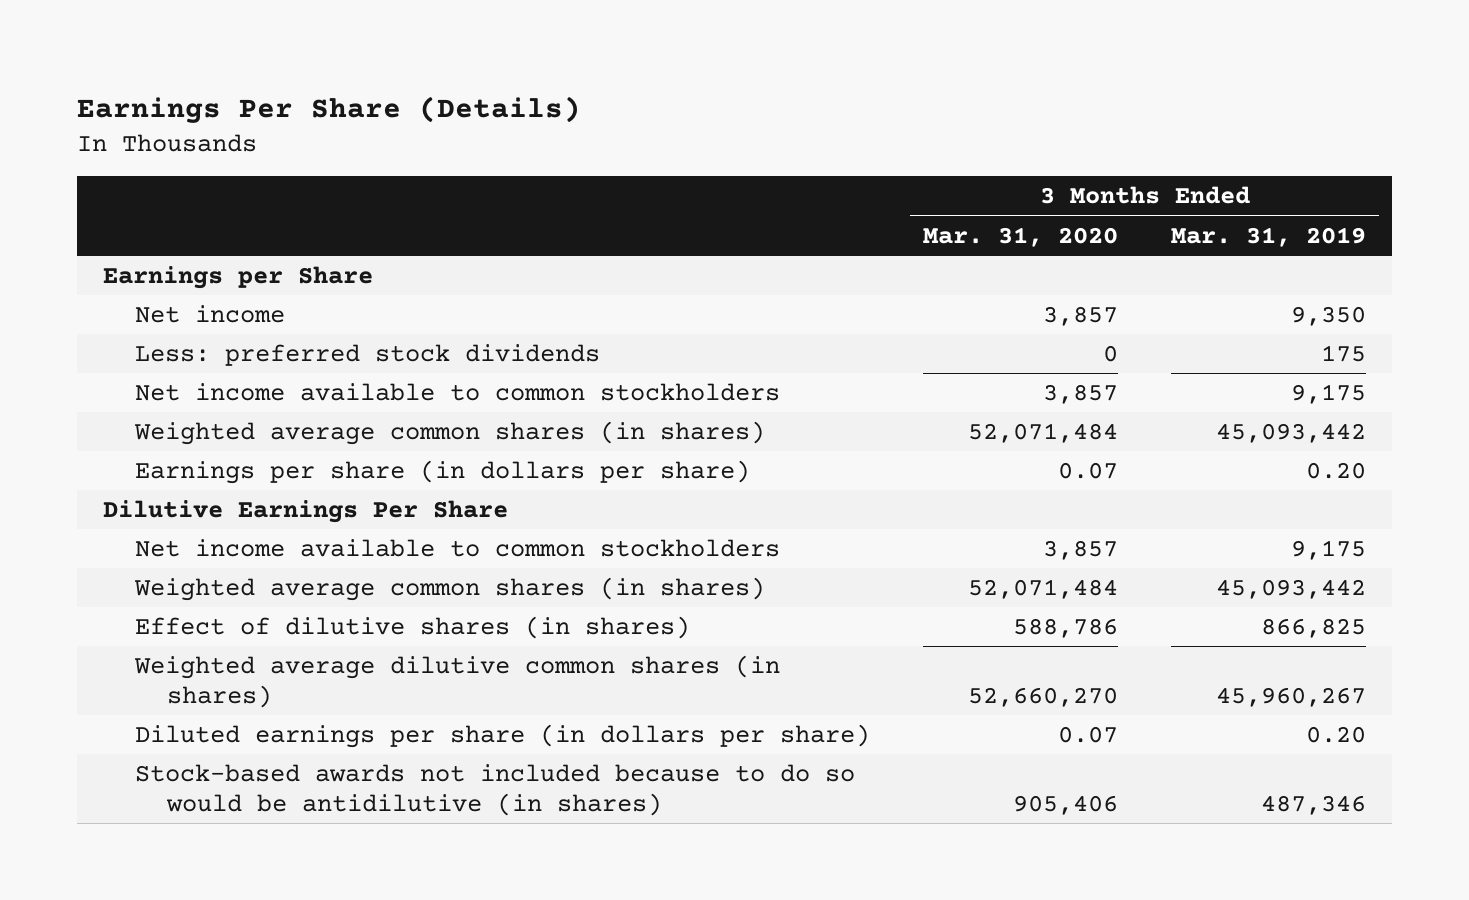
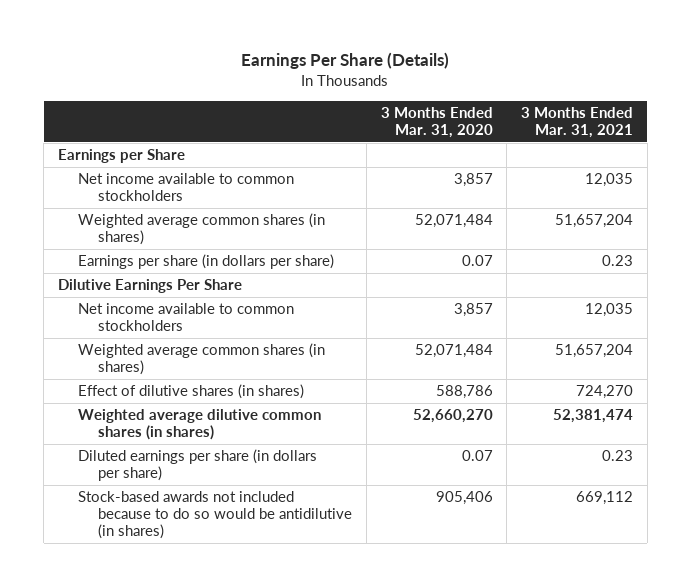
[1170,226,1366,247] Mar. 31, 2019 -> none
none -> [520,107,633,138] 3 Months Ended Mar. 31, 2021
[135,305,286,324] Net income -> none
[135,344,601,367] Less: preferred stock dividends -> none

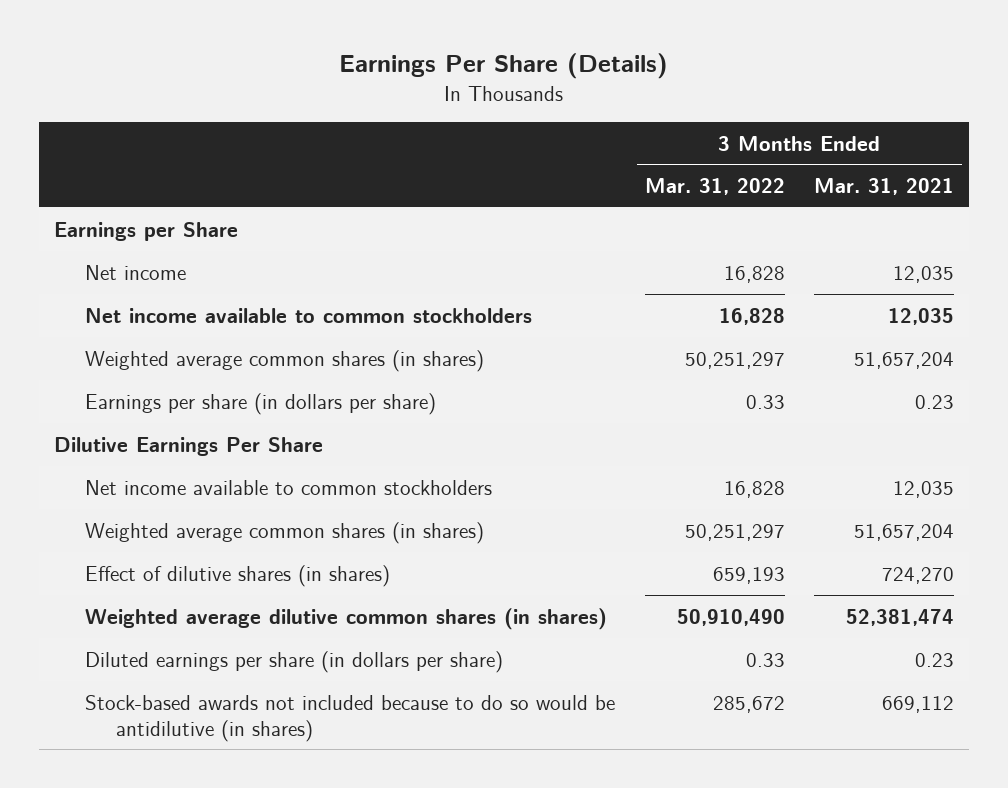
[380,107,493,138] 3 Months Ended Mar. 31, 2020 -> none
none -> [644,178,785,196] Mar. 31, 2022
none -> [85,264,187,280] Net income

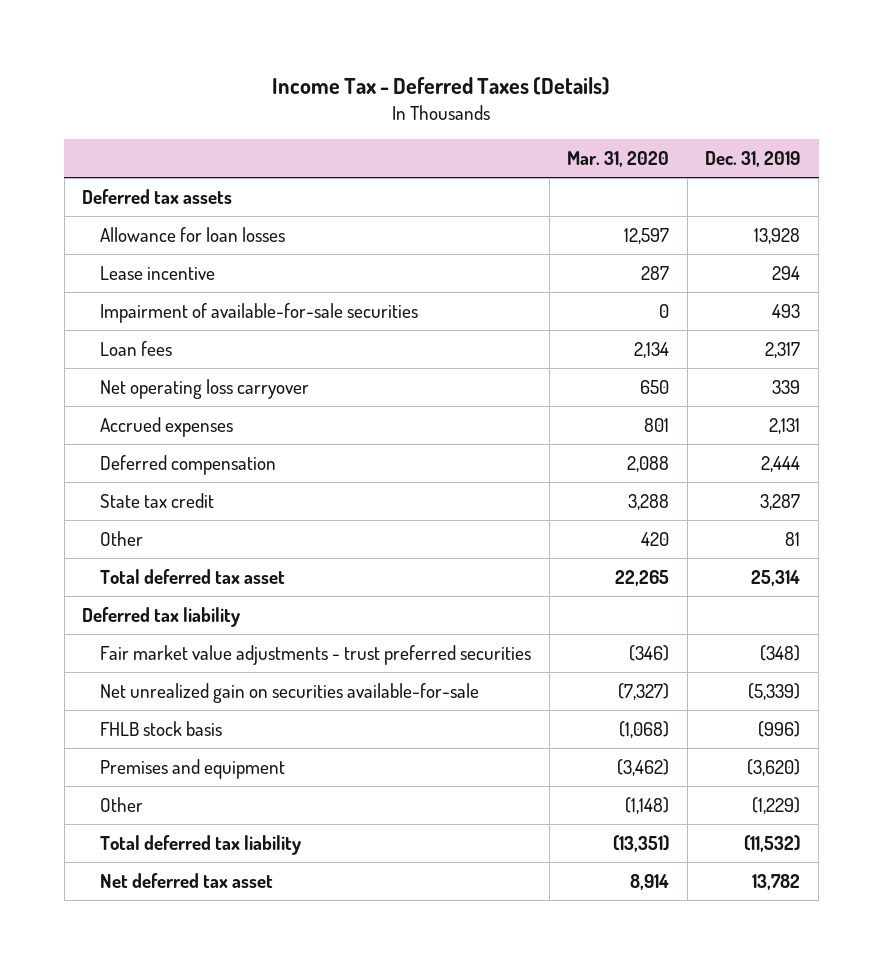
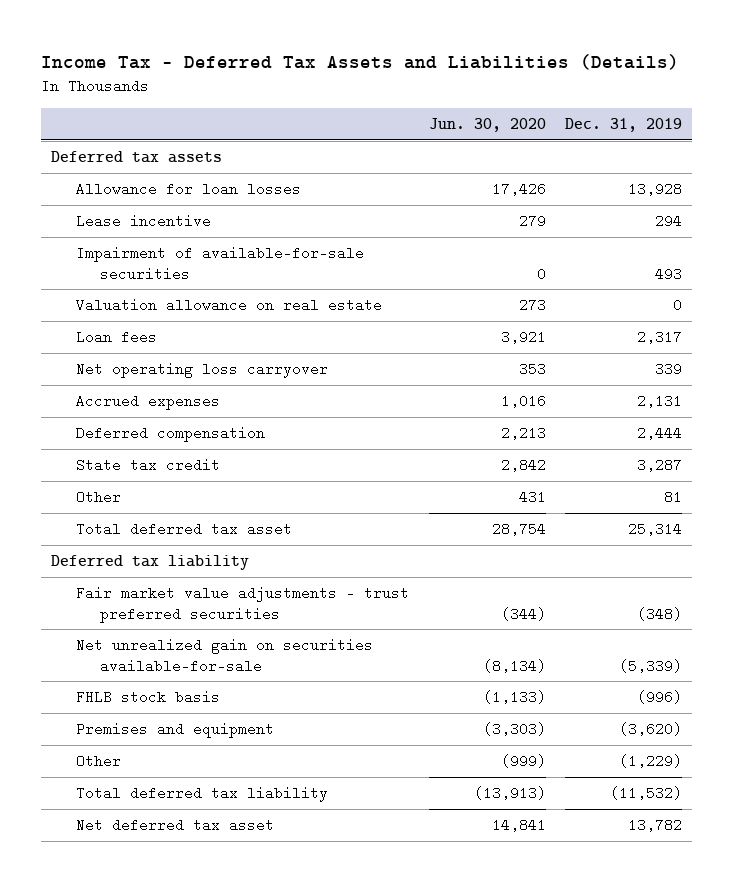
[272,76,611,95] Income Tax - Deferred Taxes (Details) -> [41,53,680,70] Income Tax - Deferred Tax Assets and Liabilities (Details)
[567,151,670,168] Mar. 31, 2020 -> none
none -> [428,117,546,132] Jun. 30, 2020
none -> [75,298,382,313] Valuation allowance on real estate

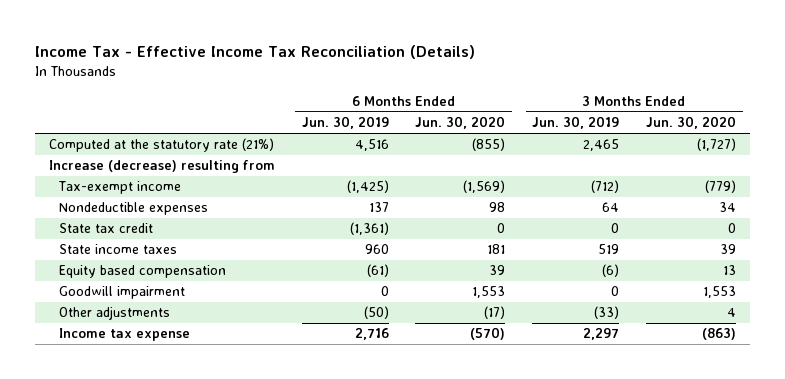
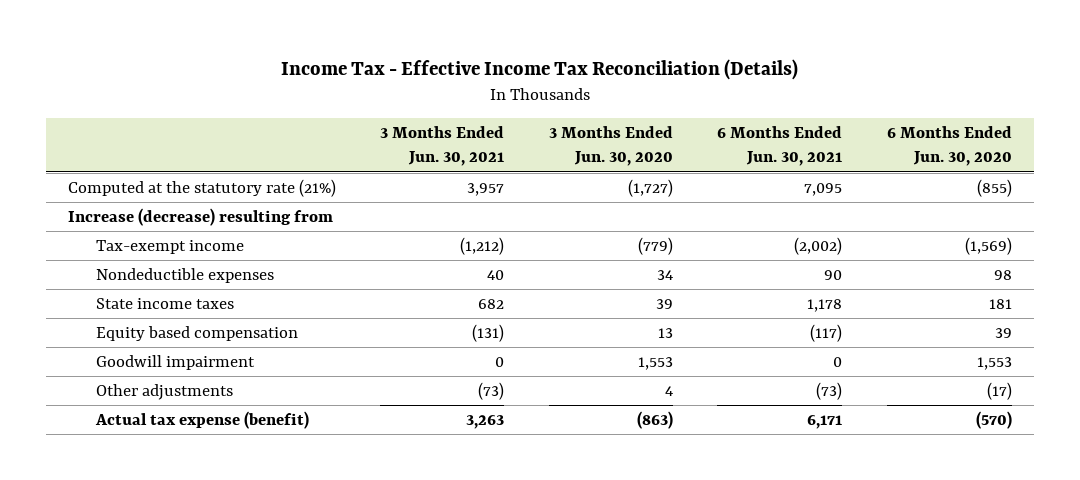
[301,116,389,130] Jun. 30, 2019 -> none
[532,116,620,130] Jun. 30, 2019 -> none
none -> [380,126,505,167] 3 Months Ended Jun. 30, 2021
none -> [717,126,843,167] 6 Months Ended Jun. 30, 2021
[58,223,153,234] State tax credit -> none
[58,328,190,342] Income tax expense -> [94,410,309,429] Actual tax expense (benefit)

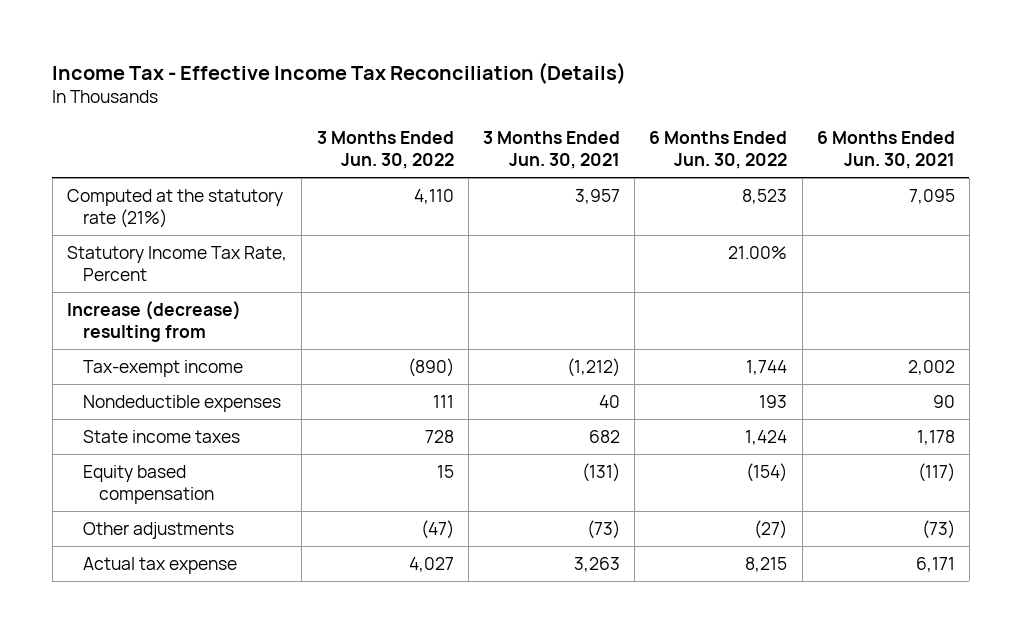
[548,126,673,167] 3 Months Ended Jun. 30, 2020 -> none
[886,126,1012,167] 6 Months Ended Jun. 30, 2020 -> none
none -> [316,131,454,170] 3 Months Ended Jun. 30, 2022
none -> [649,131,788,170] 6 Months Ended Jun. 30, 2022
none -> [67,245,288,281] Statutory Income Tax Rate, Percent
[794,236,843,255] (2,002) -> [907,359,955,375] 2,002
[95,354,255,370] Goodwill impairment -> none
[94,410,309,429] Actual tax expense (benefit) -> [83,556,238,574] Actual tax expense

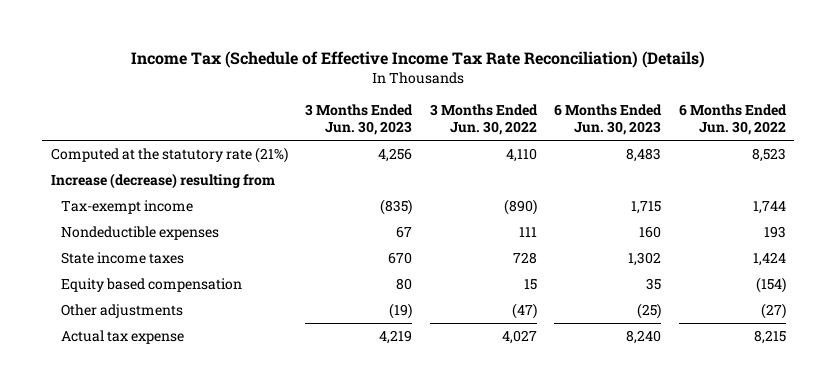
[52,61,627,84] Income Tax - Effective Income Tax Reconciliation (Details) -> [131,50,706,68] Income Tax (Schedule of Effective Income Tax Rate Reconciliation) (Details)
[482,131,620,170] 3 Months Ended Jun. 30, 2021 -> none
[816,131,955,170] 6 Months Ended Jun. 30, 2021 -> none
none -> [305,104,414,135] 3 Months Ended Jun. 30, 2023
none -> [554,104,663,135] 6 Months Ended Jun. 30, 2023
[67,245,288,281] Statutory Income Tax Rate, Percent -> none

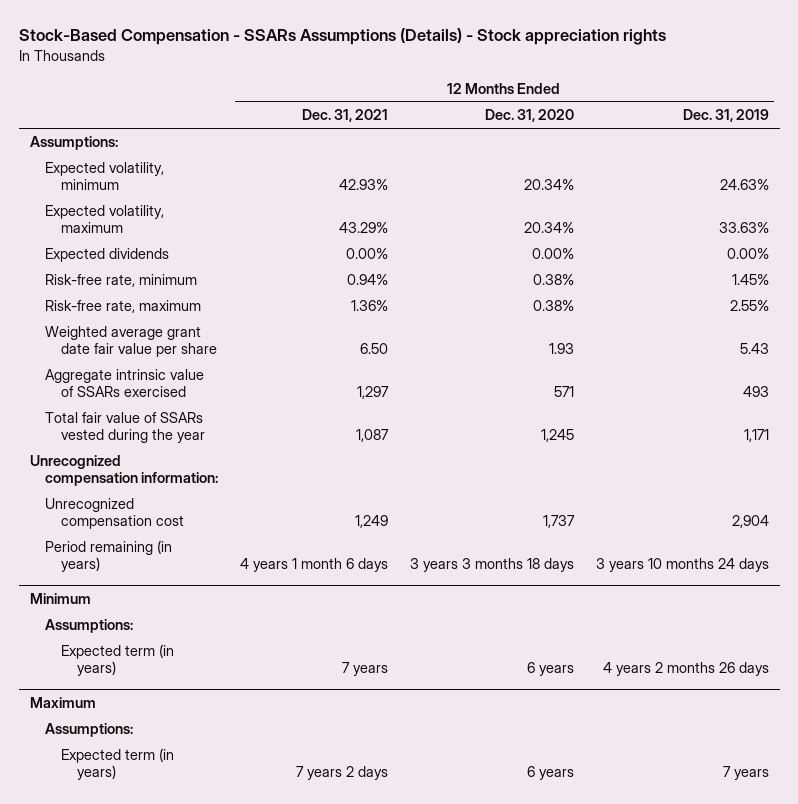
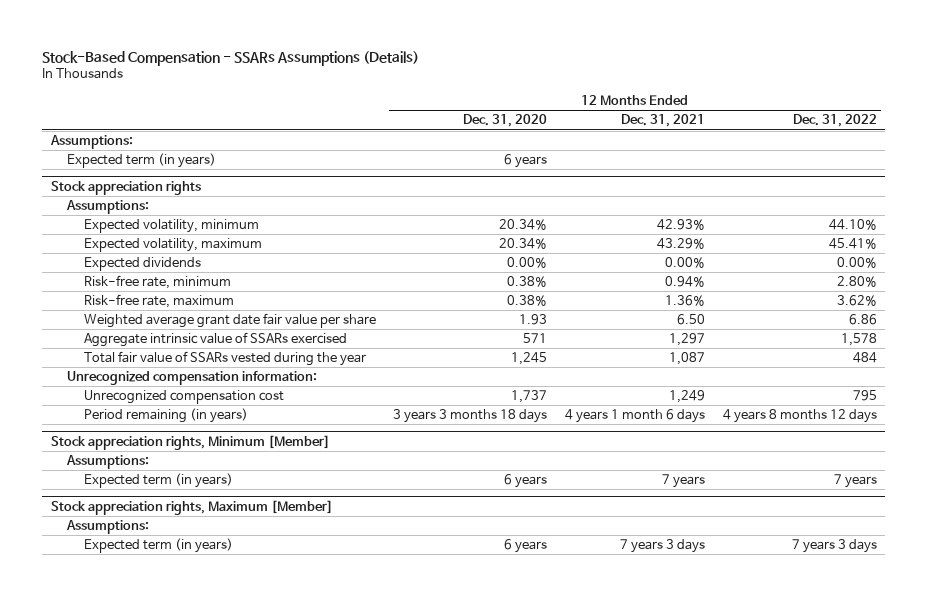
[18,28,666,46] Stock-Based Compensation - SSARs Assumptions (Details) - Stock appreciation rights -> [42,50,420,66] Stock-Based Compensation - SSARs Assumptions (Details)
[682,109,769,123] Dec. 31, 2019 -> none
none -> [792,114,877,128] Dec. 31, 2022
none -> [67,153,217,169] Expected term (in years)
none -> [51,181,202,196] Stock appreciation rights
none -> [66,200,150,215] Assumptions:
[29,592,91,604] Minimum -> none
none -> [51,435,331,451] Stock appreciation rights, Minimum [Member]
[29,696,96,708] Maximum -> none
none -> [51,500,334,516] Stock appreciation rights, Maximum [Member]
[296,766,389,781] 7 years 2 days -> [619,539,705,554] 7 years 3 days

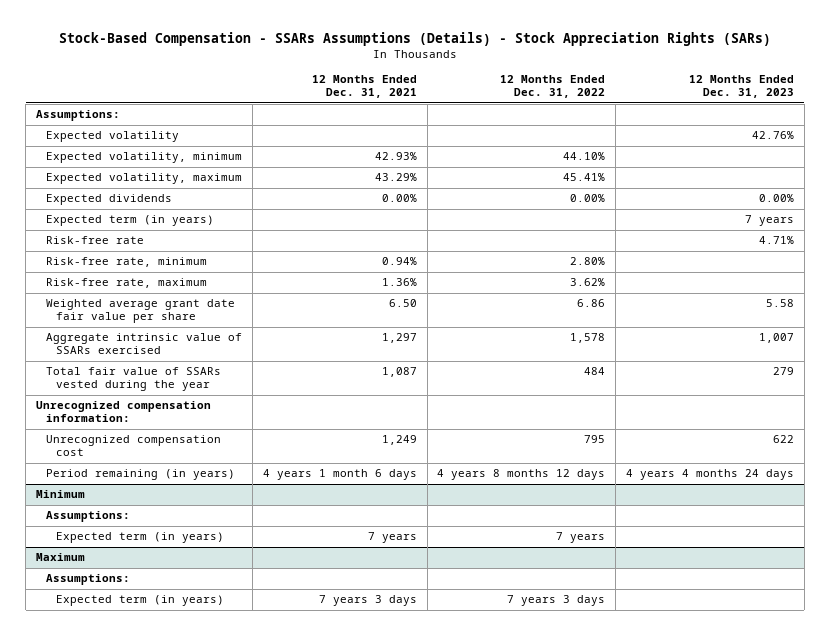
[42,50,420,66] Stock-Based Compensation - SSARs Assumptions (Details) -> [58,31,771,46] Stock-Based Compensation - SSARs Assumptions (Details) - Stock Appreciation Rights (SARs)
[463,114,548,128] Dec. 31, 2020 -> none
none -> [688,75,794,99] 12 Months Ended Dec. 31, 2023
[51,181,202,196] Stock appreciation rights -> none
[66,200,150,215] Assumptions: -> none
none -> [46,131,180,143] Expected volatility
[67,153,217,169] Expected term (in years) -> [46,215,215,227] Expected term (in years)
none -> [46,236,145,245] Risk-free rate
[51,435,331,451] Stock appreciation rights, Minimum [Member] -> none
none -> [35,490,85,499] Minimum
[51,500,334,516] Stock appreciation rights, Maximum [Member] -> none
none -> [35,553,85,562] Maximum

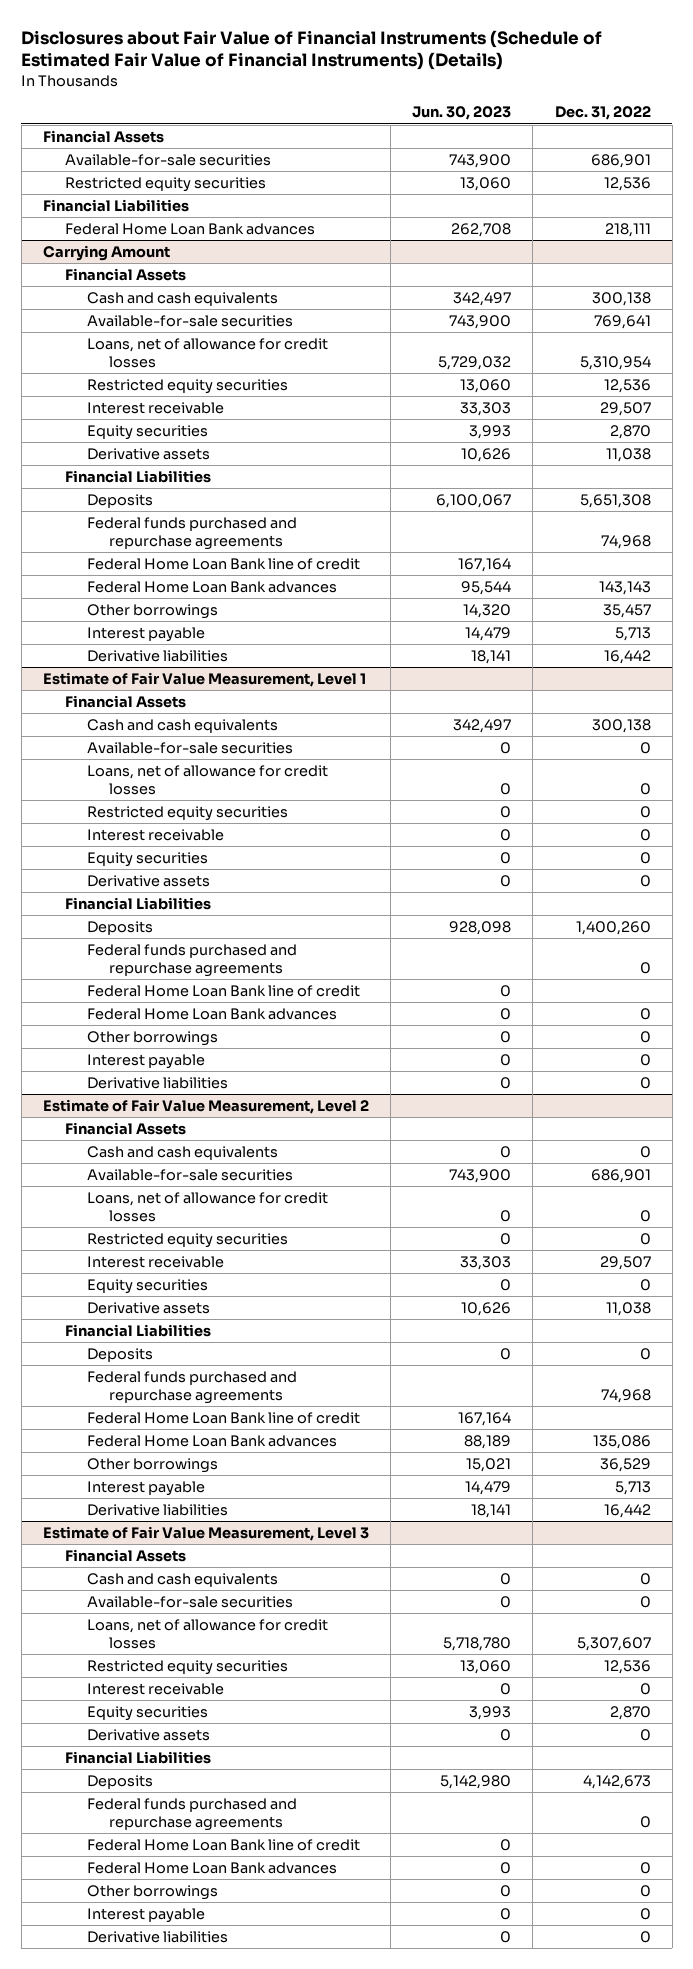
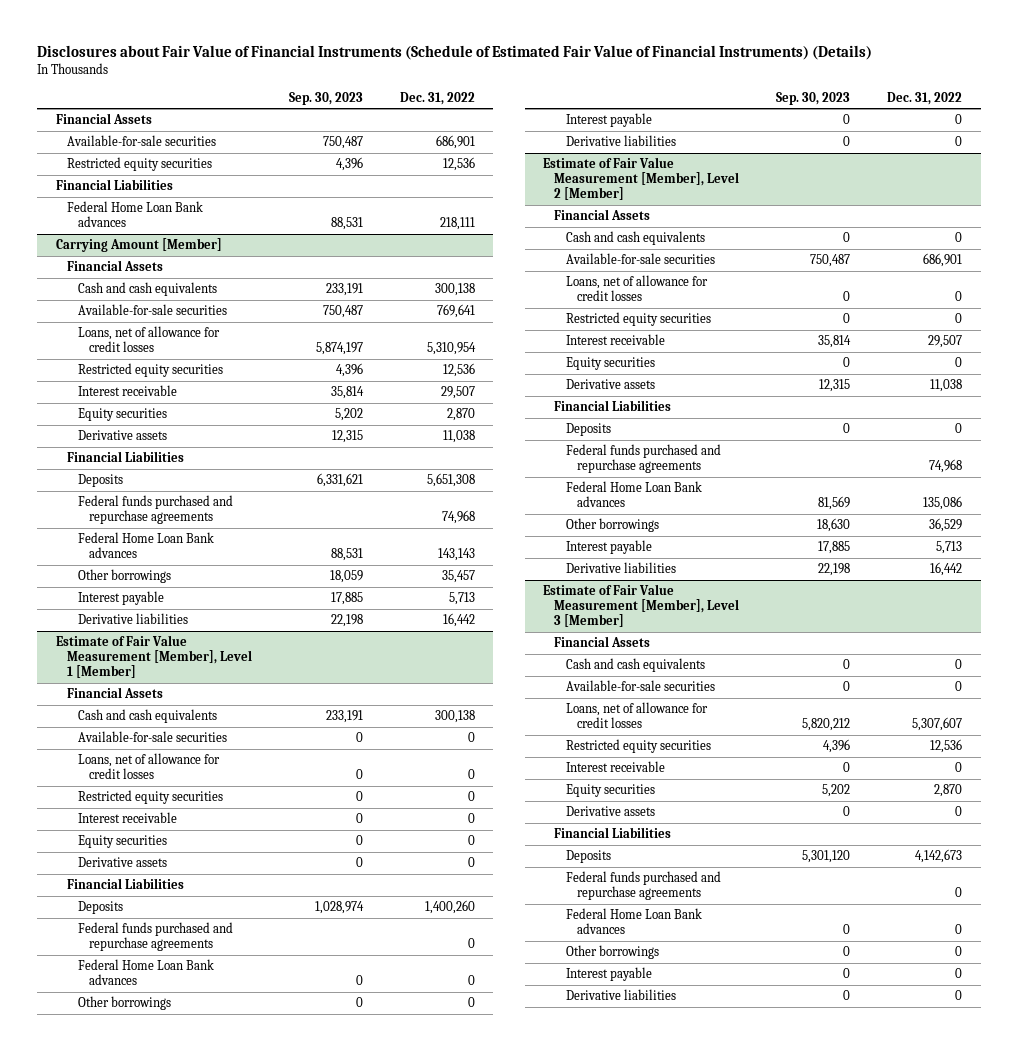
[412,106,512,121] Jun. 30, 2023 -> none
none -> [288,91,363,105] Sep. 30, 2023
[42,244,170,261] Carrying Amount -> [55,238,222,253] Carrying Amount [Member]
[86,557,360,570] Federal Home Loan Bank line of credit -> none
[42,671,366,687] Estimate of Fair Value Measurement, Level 1 -> [55,635,252,678] Estimate of Fair Value Measurement [Member], Level 1 [Member]
[86,984,360,997] Federal Home Loan Bank line of credit -> none
[42,1098,369,1114] Estimate of Fair Value Measurement, Level 2 -> [543,157,740,200] Estimate of Fair Value Measurement [Member], Level 2 [Member]
[86,1411,360,1424] Federal Home Loan Bank line of credit -> none
[42,1525,369,1541] Estimate of Fair Value Measurement, Level 3 -> [543,584,740,627] Estimate of Fair Value Measurement [Member], Level 3 [Member]
[86,1838,360,1851] Federal Home Loan Bank line of credit -> none

